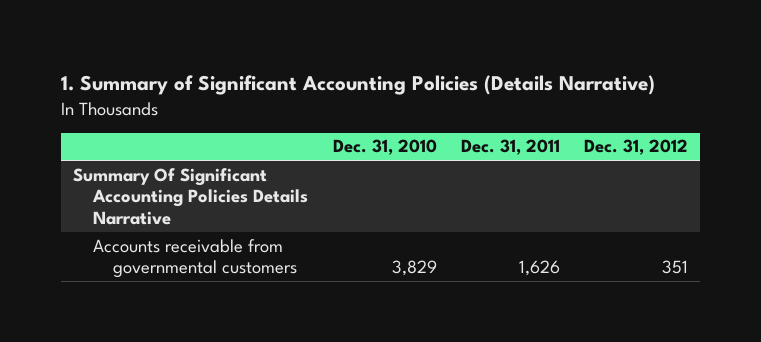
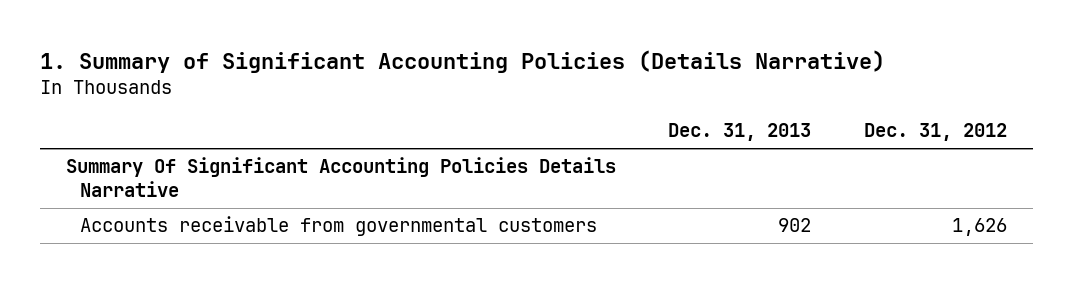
[332,139,437,156] Dec. 31, 2010 -> none
[460,139,560,156] Dec. 31, 2011 -> none
none -> [668,123,812,142] Dec. 31, 2013
[661,260,688,275] 351 -> [951,218,1007,237] 1,626

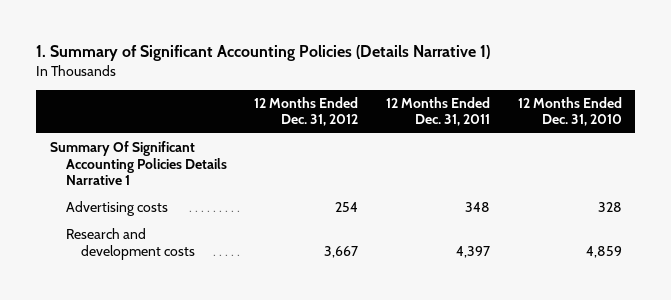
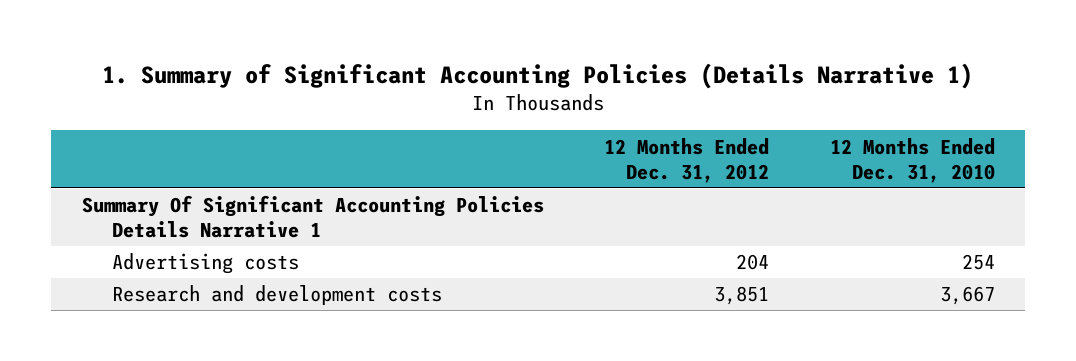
[385,96,490,127] 12 Months Ended Dec. 31, 2011 -> none
[335,202,359,213] 254 -> [736,254,770,271] 204
[597,202,622,213] 328 -> [961,254,995,271] 254
[324,245,359,258] 3,667 -> [714,286,770,306] 3,851
[585,245,622,258] 4,859 -> [939,286,995,306] 3,667

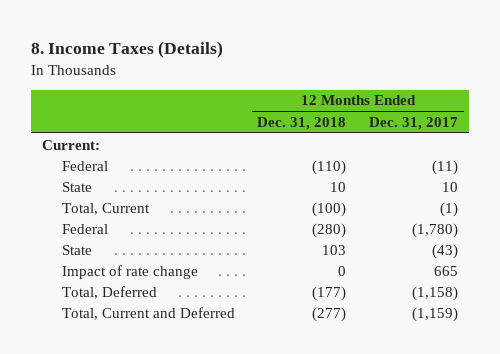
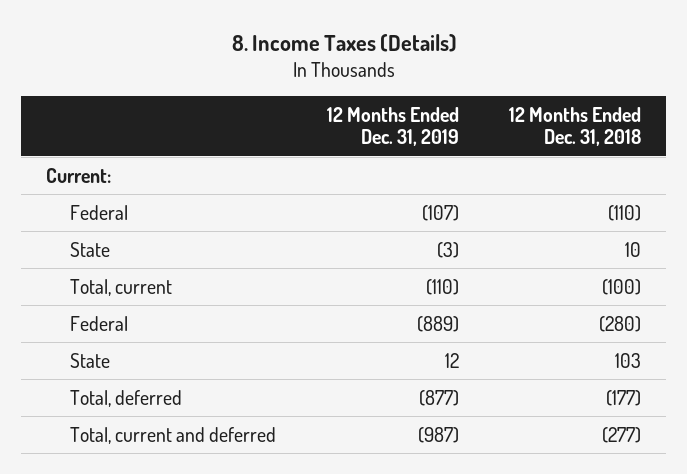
[368,116,458,130] Dec. 31, 2017 -> none
none -> [326,106,459,147] 12 Months Ended Dec. 31, 2019
[61,202,150,215] Total, Current -> [70,278,173,296] Total, current
[61,264,198,279] Impact of rate change -> none
[61,285,157,299] Total, Deferred -> [70,389,183,407] Total, deferred
[61,306,235,320] Total, Current and Deferred -> [70,426,277,444] Total, current and deferred

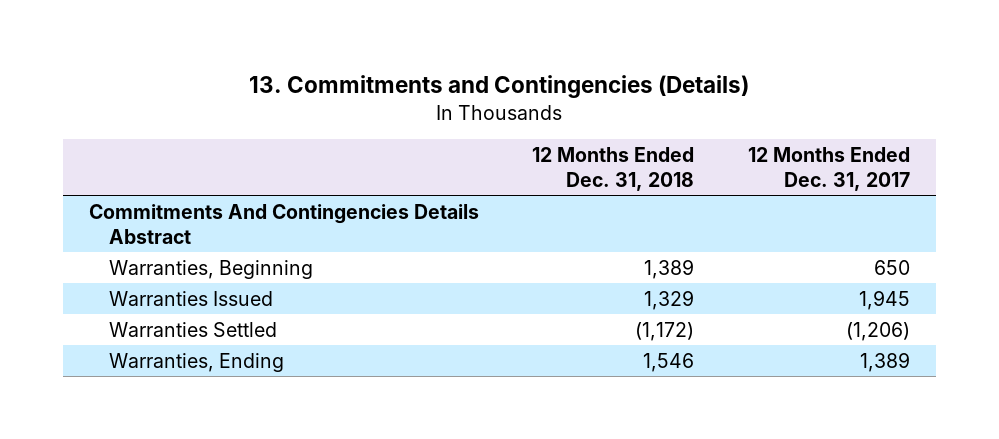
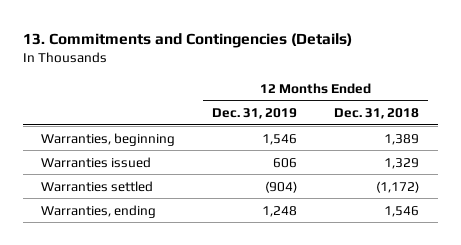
[747,146,910,192] 12 Months Ended Dec. 31, 2017 -> none
none -> [212,108,298,120] Dec. 31, 2019
[89,203,480,244] Commitments And Contingencies Details Abstract -> none
[109,259,314,279] Warranties, Beginning -> [41,132,176,146] Warranties, beginning
[109,290,274,306] Warranties Issued -> [41,156,152,168] Warranties issued
[109,321,278,337] Warranties Settled -> [41,180,154,192] Warranties settled
[109,352,285,372] Warranties, Ending -> [41,204,157,218] Warranties, ending

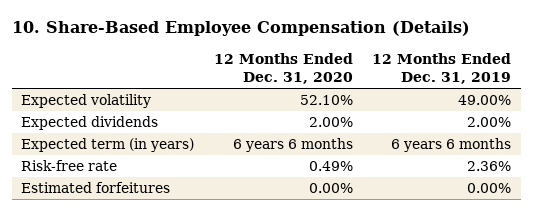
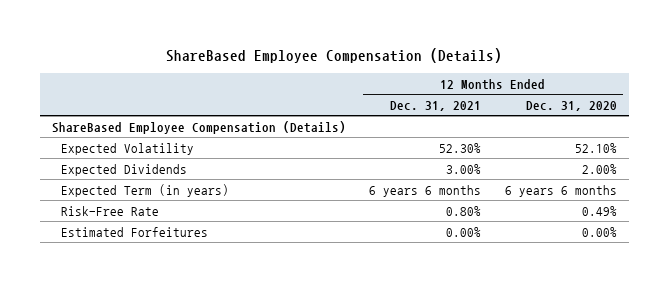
[11,21,470,37] 10. Share-Based Employee Compensation (Details) -> [166,47,503,63] ShareBased Employee Compensation (Details)
[372,52,512,84] 12 Months Ended Dec. 31, 2019 -> none
none -> [390,100,482,111] Dec. 31, 2021
none -> [51,120,346,134] ShareBased Employee Compensation (Details)
[21,94,152,109] Expected volatility -> [61,142,195,155] Expected Volatility
[21,116,159,131] Expected dividends -> [61,163,188,176] Expected Dividends
[21,138,195,153] Expected term (in years) -> [61,183,230,197] Expected Term (in years)
[21,160,118,172] Risk-free rate -> [61,205,160,216] Risk-Free Rate
[21,182,171,194] Estimated forfeitures -> [61,226,209,237] Estimated Forfeitures

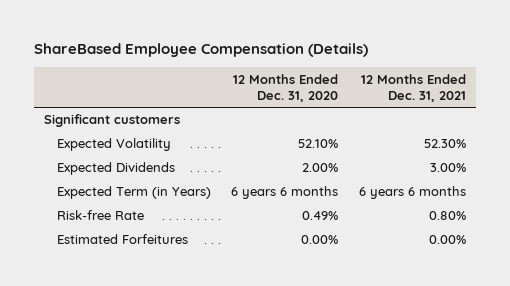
[51,120,346,134] ShareBased Employee Compensation (Details) -> [43,114,180,128] Significant customers
[61,183,230,197] Expected Term (in years) -> [57,186,212,200] Expected Term (in Years)
[61,205,160,216] Risk-Free Rate -> [57,210,145,221] Risk-free Rate

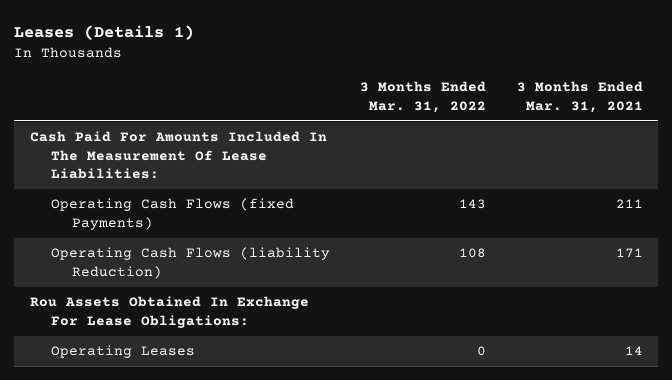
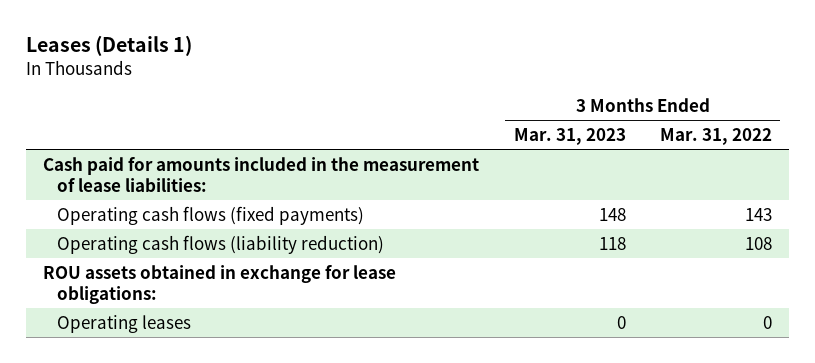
[516,81,643,113] 3 Months Ended Mar. 31, 2021 -> none
none -> [513,128,626,146] Mar. 31, 2023
[29,131,327,180] Cash Paid For Amounts Included In The Measurement Of Lease Liabilities: -> [43,156,480,193] Cash paid for amounts included in the measurement of lease liabilities:
[51,198,295,230] Operating Cash Flows (fixed Payments) -> [57,205,365,225] Operating cash flows (fixed payments)
[51,247,331,279] Operating Cash Flows (liability Reduction) -> [57,234,385,254] Operating cash flows (liability reduction)
[29,296,309,328] Rou Assets Obtained In Exchange For Lease Obligations: -> [43,264,397,305] ROU assets obtained in exchange for lease obligations:
[51,345,196,359] Operating Leases -> [57,314,192,333] Operating leases

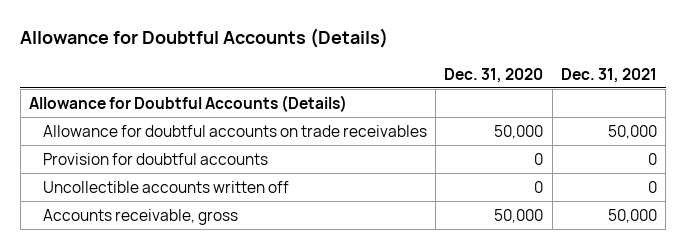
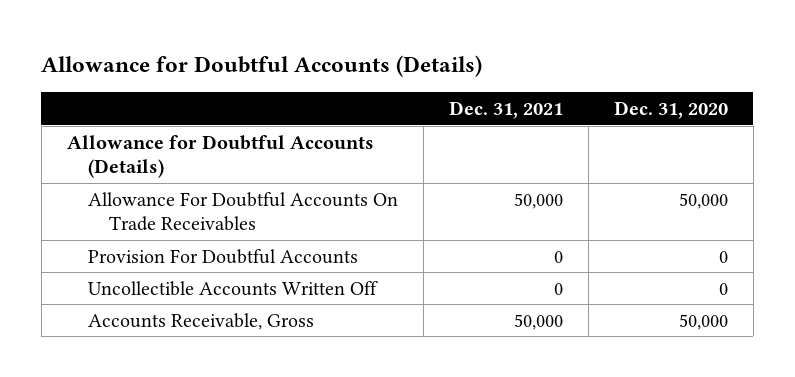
[42,124,427,137] Allowance for doubtful accounts on trade receivables -> [88,191,399,232] Allowance For Doubtful Accounts On Trade Receivables
[42,152,268,165] Provision for doubtful accounts -> [88,248,359,264] Provision For Doubtful Accounts
[42,180,289,193] Uncollectible accounts written off -> [88,280,379,296] Uncollectible Accounts Written Off
[42,208,238,225] Accounts receivable, gross -> [88,312,315,330] Accounts Receivable, Gross

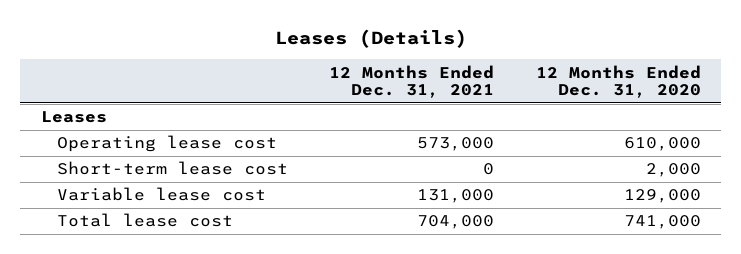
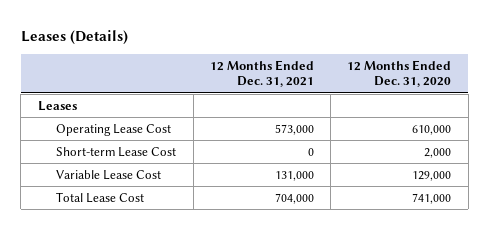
[56,135,277,153] Operating lease cost -> [56,123,172,136] Operating Lease Cost
[56,161,288,176] Short-term lease cost -> [56,146,177,157] Short-term Lease Cost
[56,187,266,202] Variable lease cost -> [56,169,162,180] Variable Lease Cost
[56,213,233,228] Total lease cost -> [56,191,145,203] Total Lease Cost

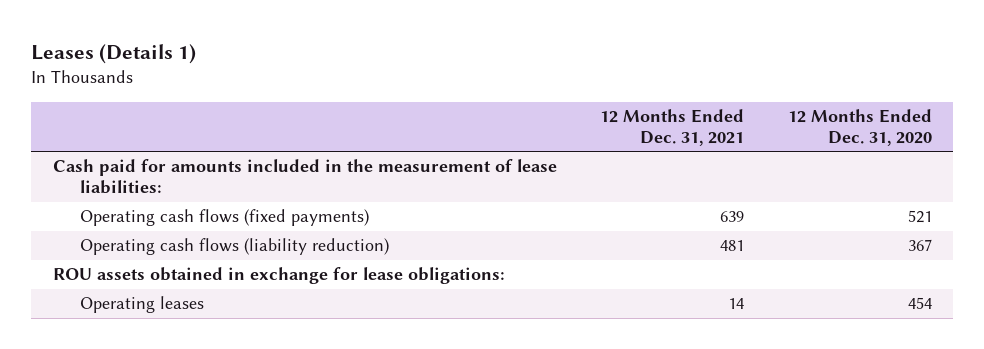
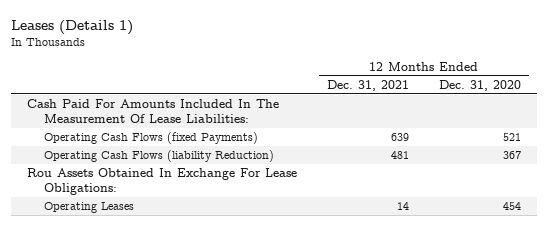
[52,159,557,195] Cash paid for amounts included in the measurement of lease liabilities: -> [26,99,279,123] Cash Paid For Amounts Included In The Measurement Of Lease Liabilities:
[79,209,369,227] Operating cash flows (fixed payments) -> [43,132,258,145] Operating Cash Flows (fixed Payments)
[79,238,389,256] Operating cash flows (liability reduction) -> [43,150,274,163] Operating Cash Flows (liability Reduction)
[52,267,505,285] ROU assets obtained in exchange for lease obligations: -> [26,168,297,195] Rou Assets Obtained In Exchange For Lease Obligations:
[79,296,204,314] Operating leases -> [43,202,134,214] Operating Leases

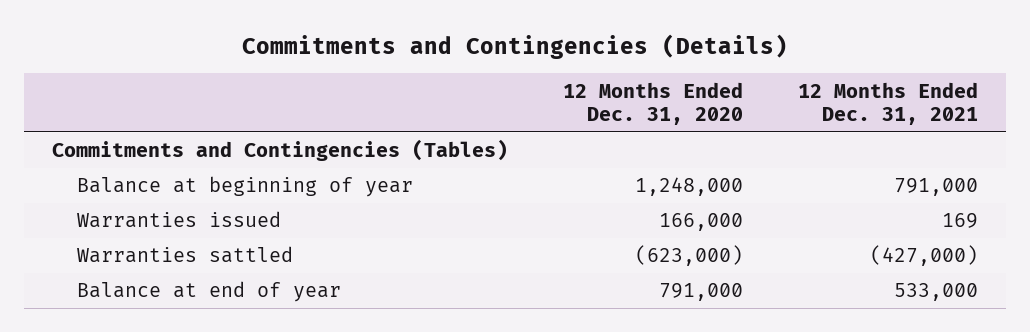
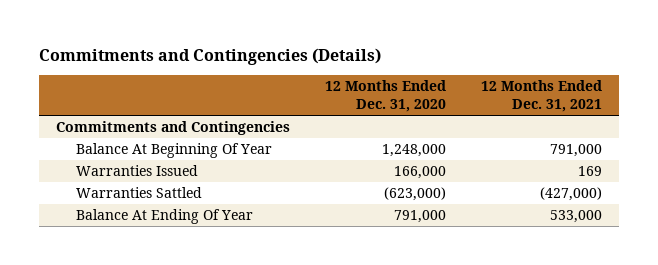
[51,139,508,162] Commitments and Contingencies (Tables) -> [56,121,291,136] Commitments and Contingencies
[76,176,413,198] Balance at beginning of year -> [76,143,273,159] Balance At Beginning Of Year
[76,211,281,229] Warranties issued -> [76,165,199,177] Warranties Issued
[76,246,293,264] Warranties sattled -> [76,187,203,199] Warranties Sattled
[76,281,341,303] Balance at end of year -> [76,209,254,225] Balance At Ending Of Year

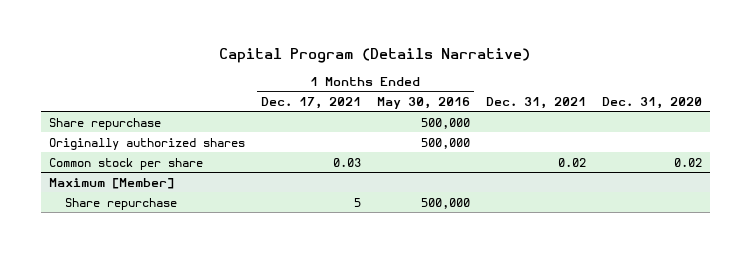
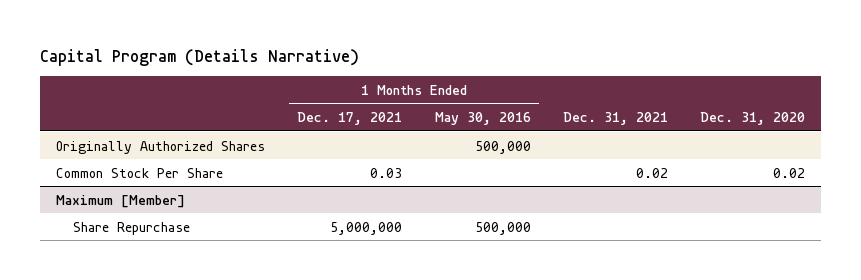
[48,117,161,130] Share repurchase -> none
[48,137,245,150] Originally authorized shares -> [56,140,266,154] Originally Authorized Shares
[48,157,203,170] Common stock per share -> [56,167,224,178] Common Stock Per Share
[64,197,177,210] Share repurchase -> [73,221,191,235] Share Repurchase
[353,197,361,207] 5 -> [330,221,403,235] 5,000,000

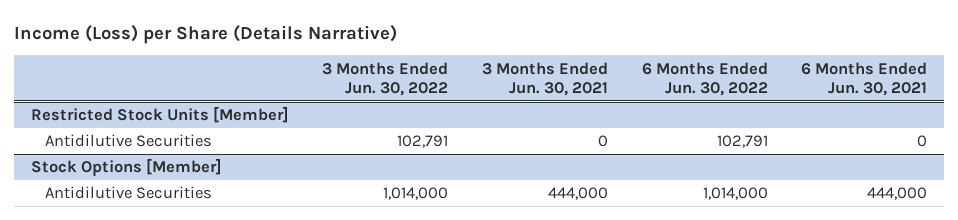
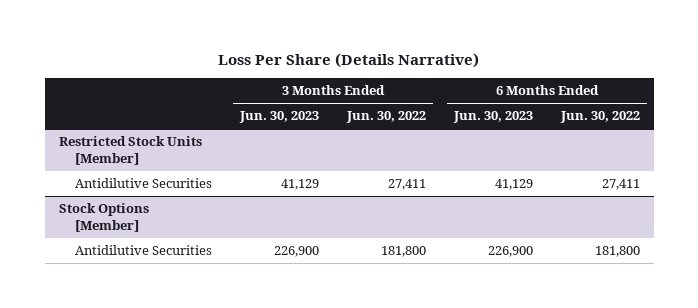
[13,24,397,44] Income (Loss) per Share (Details Narrative) -> [218,53,480,69] Loss Per Share (Details Narrative)
[481,61,608,96] 3 Months Ended Jun. 30, 2021 -> none
[801,61,928,96] 6 Months Ended Jun. 30, 2021 -> none
none -> [238,111,319,124] Jun. 30, 2023
none -> [452,111,533,124] Jun. 30, 2023
[397,135,449,149] 102,791 -> [387,179,426,191] 27,411
[716,135,768,149] 102,791 -> [601,179,640,191] 27,411
[383,187,449,201] 1,014,000 -> [380,246,426,258] 181,800
[702,187,768,201] 1,014,000 -> [594,246,640,258] 181,800

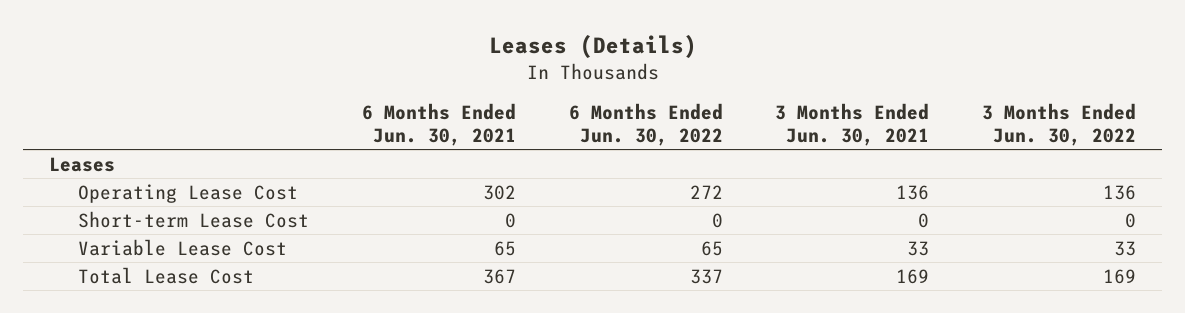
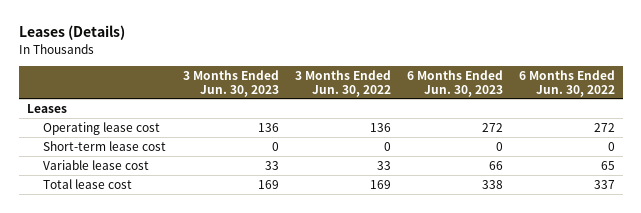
[361,102,516,146] 6 Months Ended Jun. 30, 2021 -> none
[775,102,930,146] 3 Months Ended Jun. 30, 2021 -> none
none -> [182,69,279,97] 3 Months Ended Jun. 30, 2023
none -> [406,69,503,97] 6 Months Ended Jun. 30, 2023
[78,183,299,203] Operating Lease Cost -> [43,121,161,135] Operating lease cost
[78,210,310,228] Short-term Lease Cost -> [43,140,167,151] Short-term lease cost
[78,238,288,256] Variable Lease Cost -> [43,159,150,170] Variable lease cost
[78,266,255,284] Total Lease Cost -> [43,178,133,189] Total lease cost

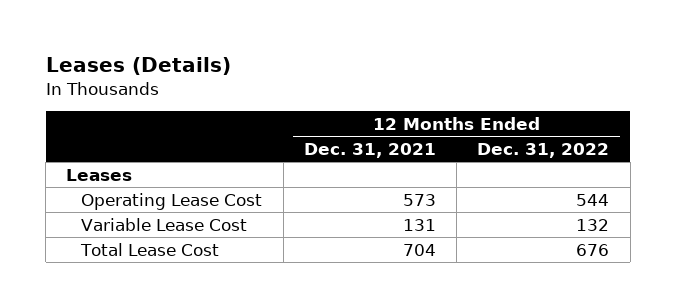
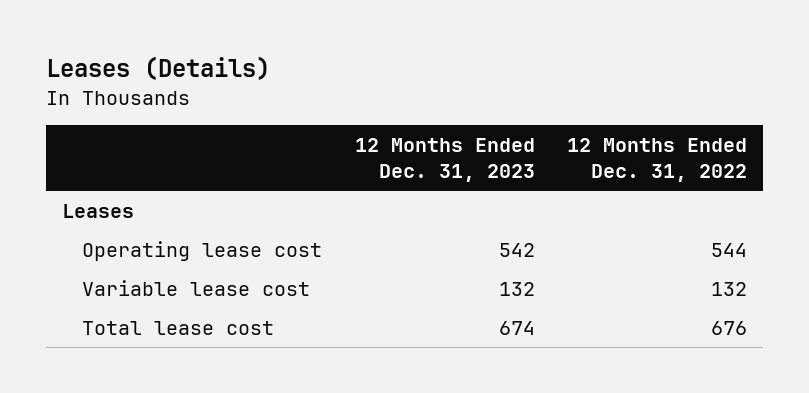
[303,142,436,158] Dec. 31, 2021 -> none
none -> [354,138,535,182] 12 Months Ended Dec. 31, 2023
[81,192,263,210] Operating Lease Cost -> [82,241,323,262] Operating lease cost
[81,217,248,231] Variable Lease Cost -> [82,280,311,297] Variable lease cost
[80,242,220,256] Total Lease Cost -> [82,321,275,336] Total lease cost

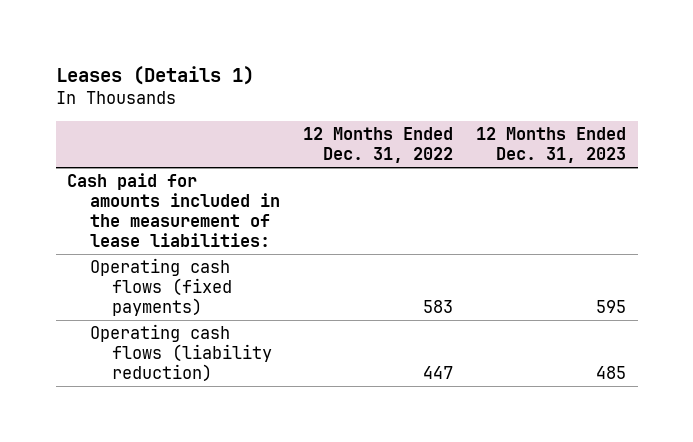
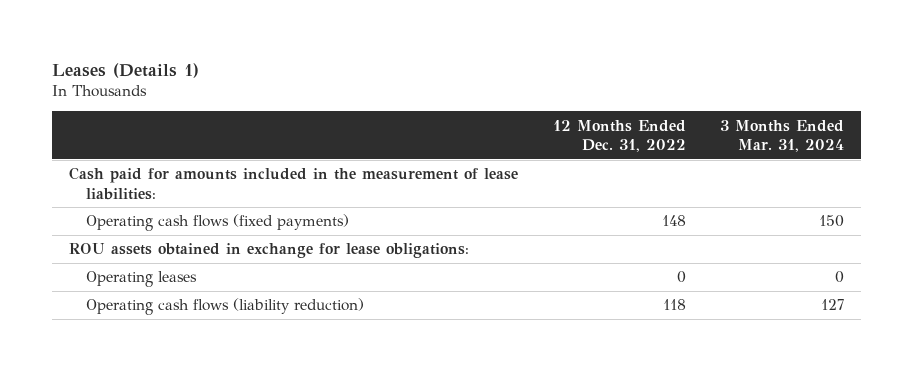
[476,127,627,164] 12 Months Ended Dec. 31, 2023 -> none
none -> [720,119,845,153] 3 Months Ended Mar. 31, 2024
[422,300,453,314] 583 -> [661,215,686,227] 148
none -> [69,243,470,259] ROU assets obtained in exchange for lease obligations:
none -> [86,271,198,288] Operating leases
[422,366,453,380] 447 -> [662,299,686,311] 118

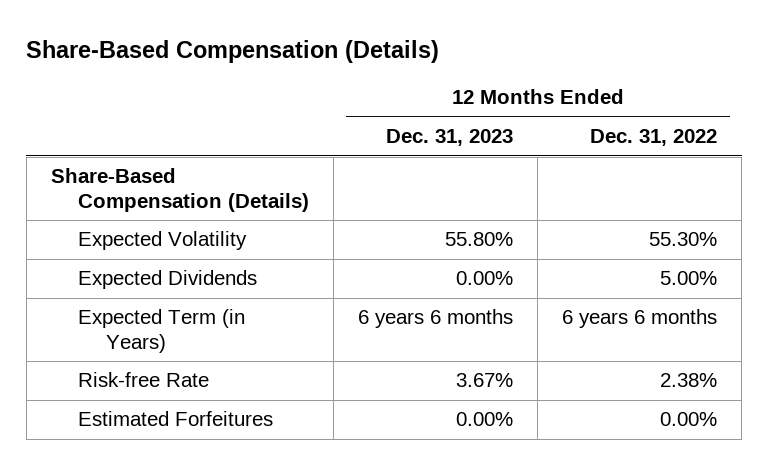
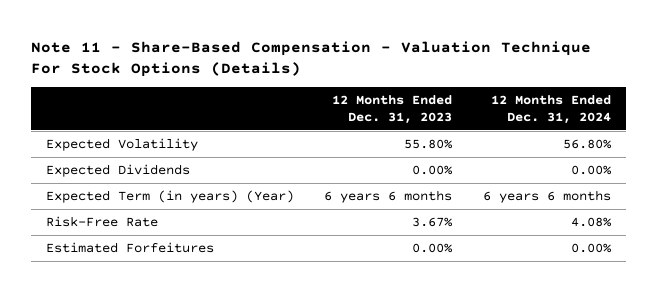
[26,39,440,63] Share-Based Compensation (Details) -> [30,41,591,78] Note 11 - Share-Based Compensation - Valuation Technique For Stock Options (Details)
[590,129,718,147] Dec. 31, 2022 -> none
none -> [490,95,611,124] 12 Months Ended Dec. 31, 2024
[50,168,310,212] Share-Based Compensation (Details) -> none
[78,309,246,353] Expected Term (in Years) -> [45,190,294,204] Expected Term (in years) (Year)
[78,372,210,388] Risk-free Rate -> [45,216,158,228] Risk-Free Rate

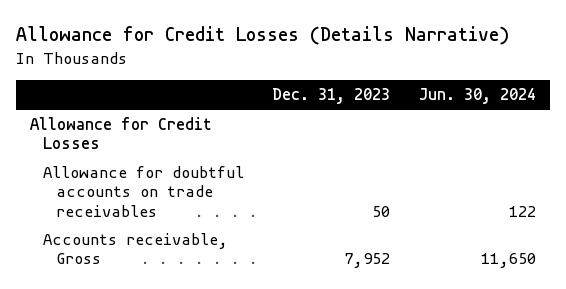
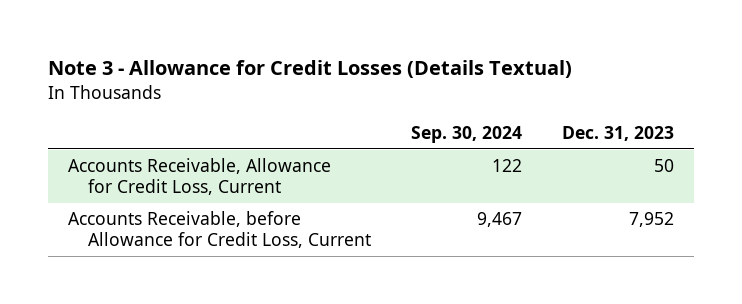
[15,26,509,46] Allowance for Credit Losses (Details Narrative) -> [48,60,573,79] Note 3 - Allowance for Credit Losses (Details Textual)
[418,88,536,105] Jun. 30, 2024 -> none
none -> [411,125,523,143] Sep. 30, 2024
[29,117,212,150] Allowance for Credit Losses -> none
[43,166,245,217] Allowance for doubtful accounts on trade receivables -> [68,158,332,196] Accounts Receivable, Allowance for Credit Loss, Current
[43,233,229,265] Accounts receivable, Gross -> [68,211,372,249] Accounts Receivable, before Allowance for Credit Loss, Current

